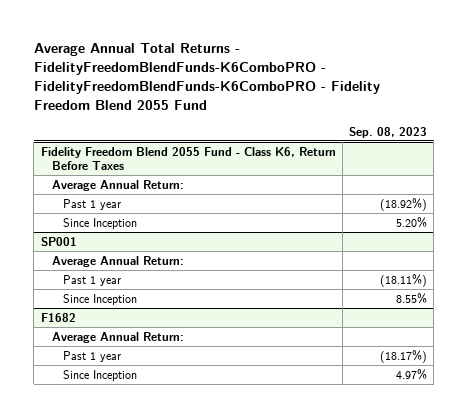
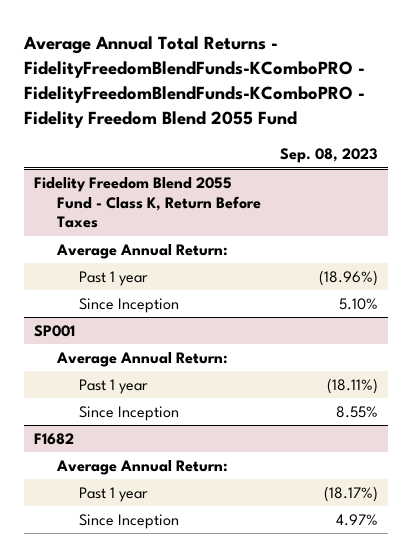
[33,42,380,110] Average Annual Total Returns - FidelityFreedomBlendFunds-K6ComboPRO - FidelityFreedomBlendFunds-K6ComboPRO - Fidelity Freedom Blend 2055 Fund -> [22,35,365,129] Average Annual Total Returns - FidelityFreedomBlendFunds-KComboPRO - FidelityFreedomBlendFunds-KComboPRO - Fidelity Freedom Blend 2055 Fund
[40,146,336,170] Fidelity Freedom Blend 2055 Fund - Class K6, Return Before Taxes -> [33,176,261,229] Fidelity Freedom Blend 2055 Fund - Class K, Return Before Taxes
[380,197,428,211] (18.92%) -> [319,269,379,286] (18.96%)
[396,216,428,228] 5.20% -> [339,297,379,310] 5.10%

